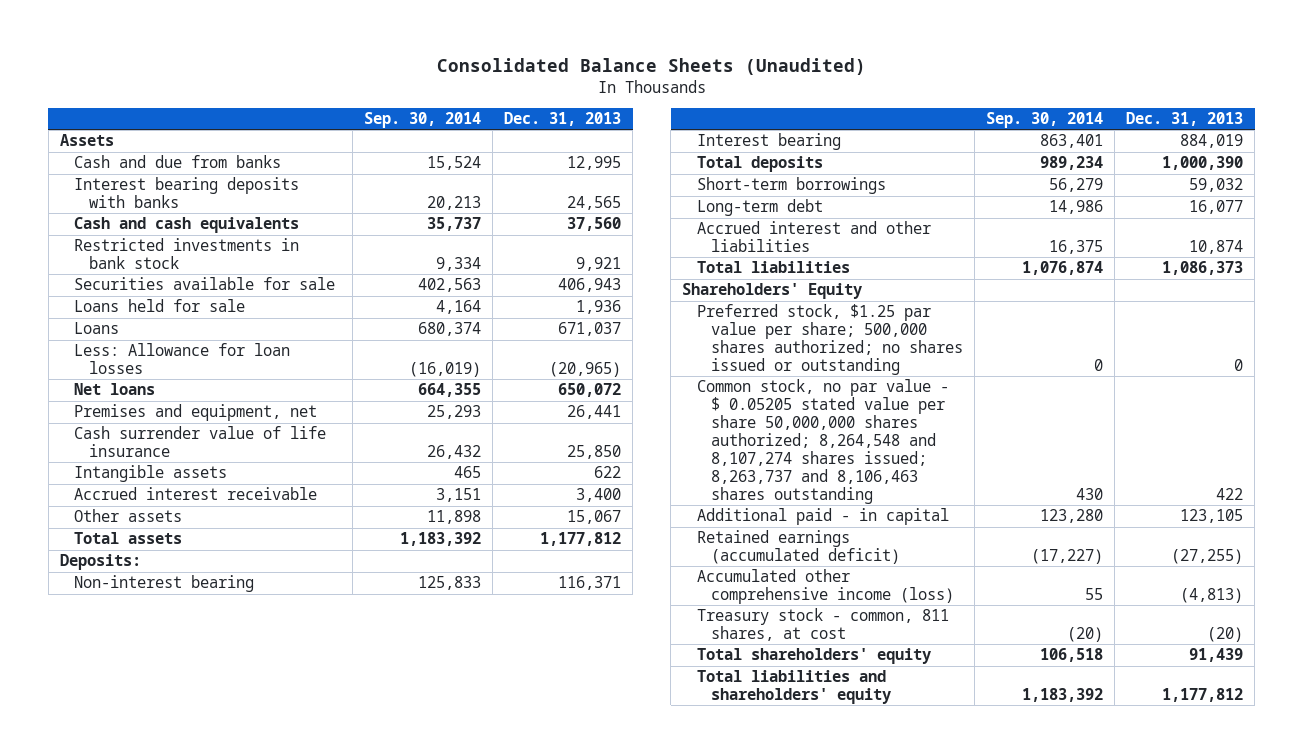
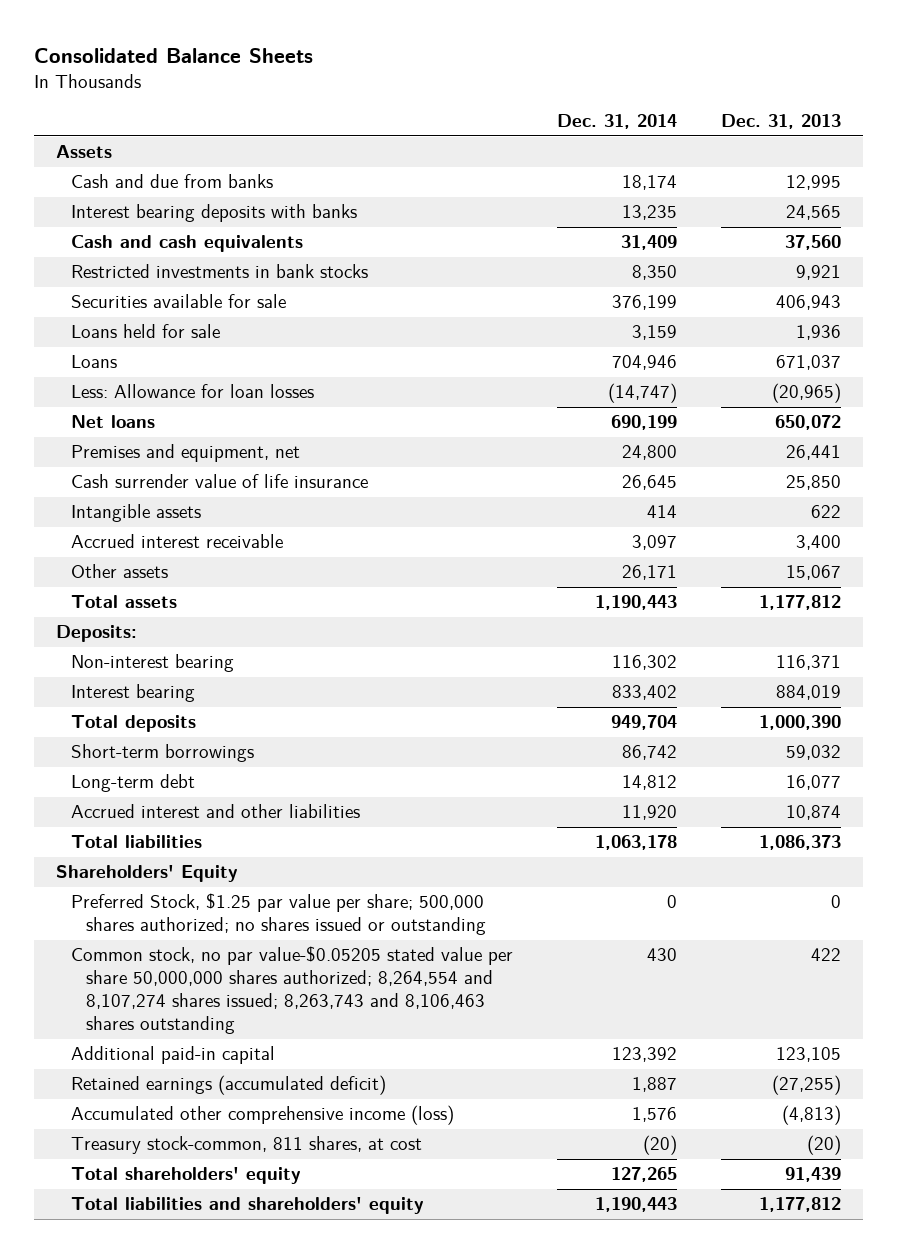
[436,58,866,76] Consolidated Balance Sheets (Unaudited) -> [34,47,314,63] Consolidated Balance Sheets
[363,112,481,129] Sep. 30, 2014 -> none
none -> [556,114,677,130] Dec. 31, 2014
[74,238,300,270] Restricted investments in bank stock -> [71,264,369,279] Restricted investments in bank stocks
[696,304,964,375] Preferred stock, $1.25 par value per share; 500,000 shares authorized; no shares issued or outstanding -> [71,893,487,936] Preferred Stock, $1.25 par value per share; 500,000 shares authorized; no shares issued or outstanding
[696,379,949,504] Common stock, no par value - $ 0.05205 stated value per share 50,000,000 shares authorized; 8,264,548 and 8,107,274 shares issued; 8,263,737 and 8,106,463 shares outstanding -> [71,946,514,1035] Common stock, no par value-$0.05205 stated value per share 50,000,000 shares authorized; 8,264,554 and 8,107,274 shares issued; 8,263,743 and 8,106,463 shares outstanding
[696,508,949,526] Additional paid - in capital -> [71,1046,276,1065] Additional paid-in capital
[696,608,949,642] Treasury stock - common, 811 shares, at cost -> [71,1136,423,1155] Treasury stock-common, 811 shares, at cost

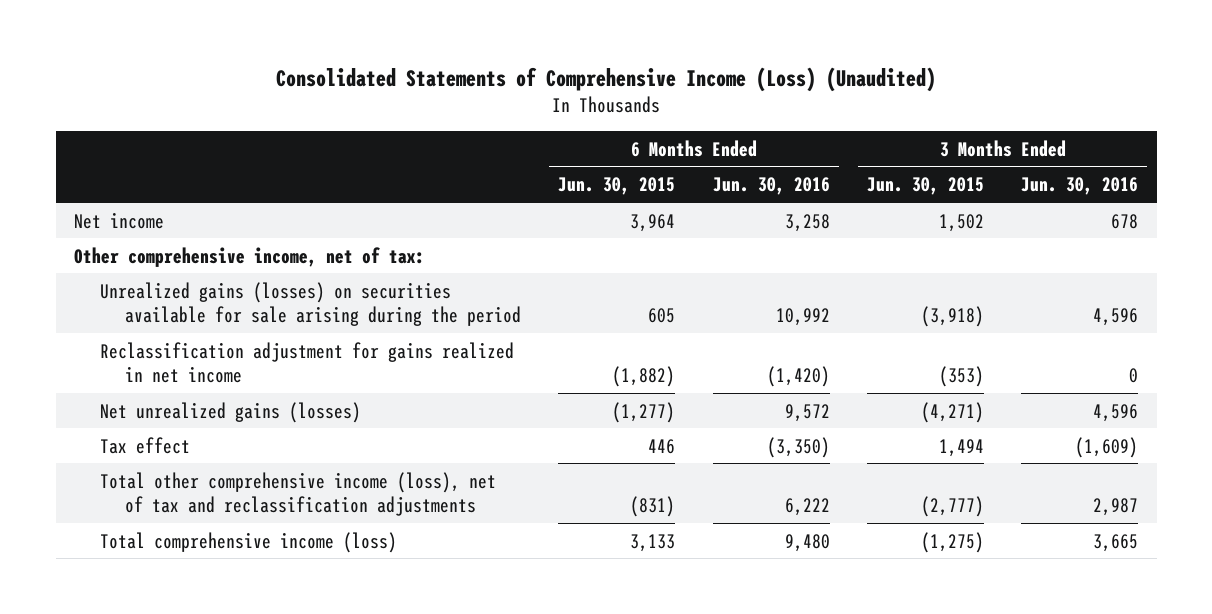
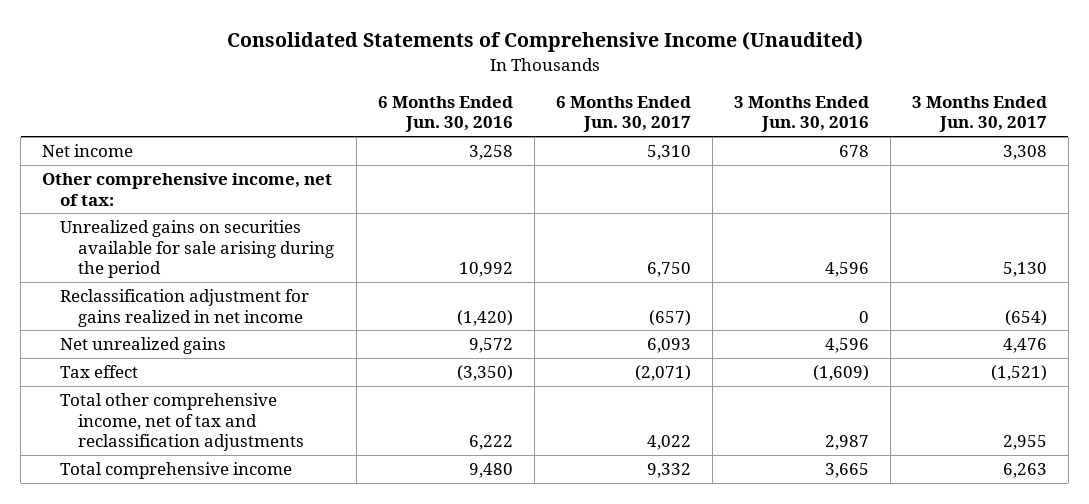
[276,66,937,92] Consolidated Statements of Comprehensive Income (Loss) (Unaudited) -> [226,31,863,53] Consolidated Statements of Comprehensive Income (Unaudited)
[558,177,676,196] Jun. 30, 2015 -> none
[866,177,984,196] Jun. 30, 2015 -> none
none -> [555,95,691,133] 6 Months Ended Jun. 30, 2017
none -> [911,95,1047,133] 3 Months Ended Jun. 30, 2017
[99,281,522,326] Unrealized gains (losses) on securities available for sale arising during the period -> [60,220,335,279] Unrealized gains on securities available for sale arising during the period
[99,401,361,423] Net unrealized gains (losses) -> [60,337,227,355] Net unrealized gains
[99,471,496,516] Total other comprehensive income (loss), net of tax and reclassification adjustments -> [60,393,305,452] Total other comprehensive income, net of tax and reclassification adjustments
[99,531,397,553] Total comprehensive income (loss) -> [60,462,293,480] Total comprehensive income

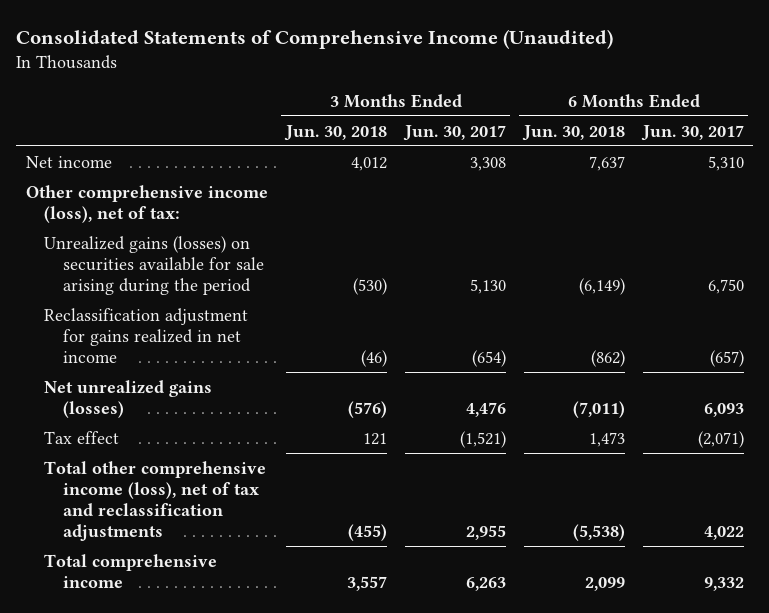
[377,95,513,133] 6 Months Ended Jun. 30, 2016 -> none
[733,95,869,133] 3 Months Ended Jun. 30, 2016 -> none
none -> [283,124,387,141] Jun. 30, 2018
none -> [521,124,625,141] Jun. 30, 2018
[42,173,333,206] Other comprehensive income, net of tax: -> [25,184,268,223] Other comprehensive income (loss), net of tax:
[60,220,335,279] Unrealized gains on securities available for sale arising during the period -> [44,235,265,296] Unrealized gains (losses) on securities available for sale arising during the period
[60,337,227,355] Net unrealized gains -> [44,379,213,418] Net unrealized gains (losses)
[60,393,305,452] Total other comprehensive income, net of tax and reclassification adjustments -> [44,460,267,542] Total other comprehensive income (loss), net of tax and reclassification adjustments

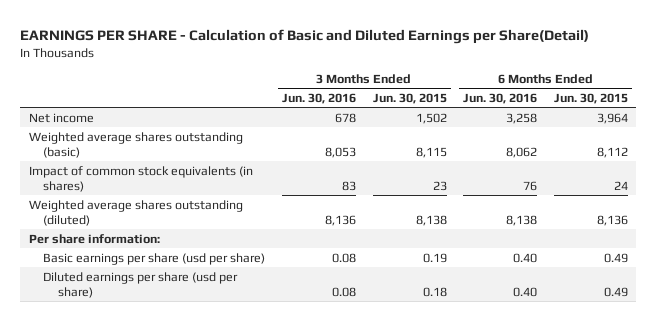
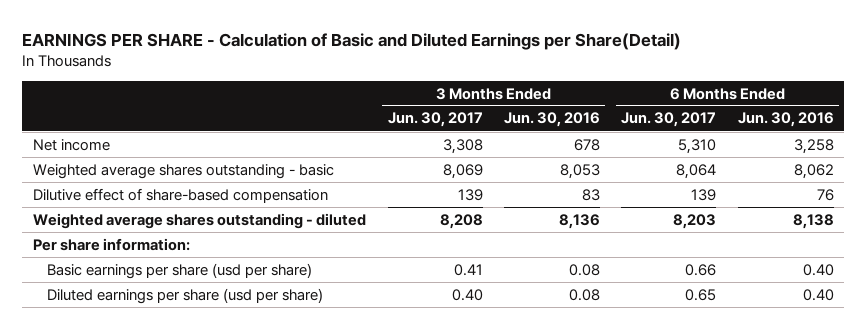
[372,92,447,104] Jun. 30, 2015 -> none
[553,92,628,104] Jun. 30, 2015 -> none
none -> [387,112,483,128] Jun. 30, 2017
none -> [621,112,717,128] Jun. 30, 2017
[28,131,243,158] Weighted average shares outstanding (basic) -> [33,163,335,179] Weighted average shares outstanding - basic
[28,165,253,192] Impact of common stock equivalents (in shares) -> [33,187,329,203] Dilutive effect of share-based compensation
[28,199,243,226] Weighted average shares outstanding (diluted) -> [33,212,367,229] Weighted average shares outstanding - diluted

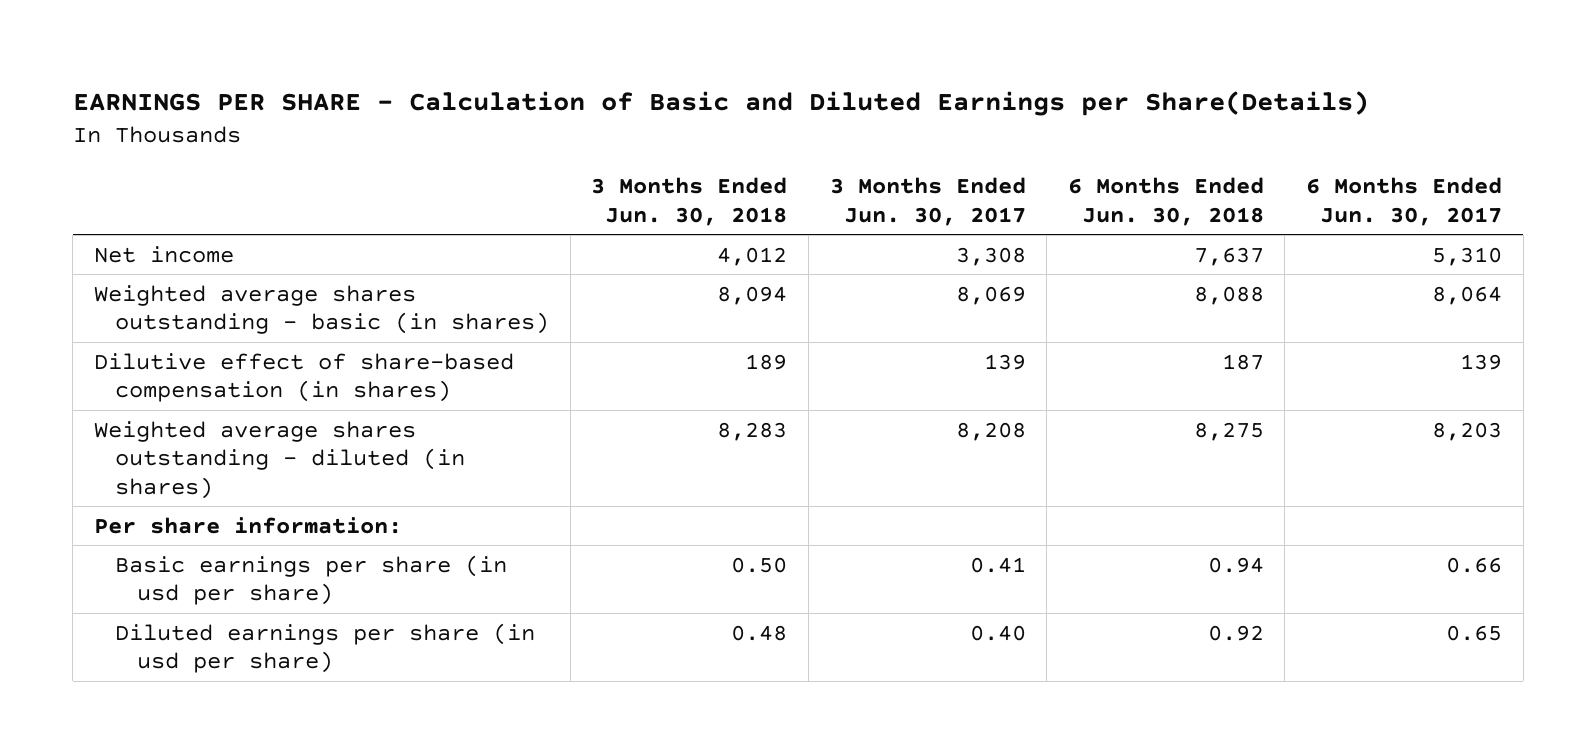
[22,32,682,50] EARNINGS PER SHARE - Calculation of Basic and Diluted Earnings per Share(Detail) -> [72,90,1369,116] EARNINGS PER SHARE - Calculation of Basic and Diluted Earnings per Share(Details)
[503,112,600,128] Jun. 30, 2016 -> none
[737,112,834,128] Jun. 30, 2016 -> none
none -> [591,177,788,226] 3 Months Ended Jun. 30, 2018
none -> [1067,177,1264,226] 6 Months Ended Jun. 30, 2018
[33,163,335,179] Weighted average shares outstanding - basic -> [93,284,550,335] Weighted average shares outstanding - basic (in shares)
[33,187,329,203] Dilutive effect of share-based compensation -> [93,352,514,403] Dilutive effect of share-based compensation (in shares)
[33,212,367,229] Weighted average shares outstanding - diluted -> [93,420,466,499] Weighted average shares outstanding - diluted (in shares)
[47,262,313,279] Basic earnings per share (usd per share) -> [115,554,508,606] Basic earnings per share (in usd per share)
[47,287,324,304] Diluted earnings per share (usd per share) -> [115,622,536,674] Diluted earnings per share (in usd per share)

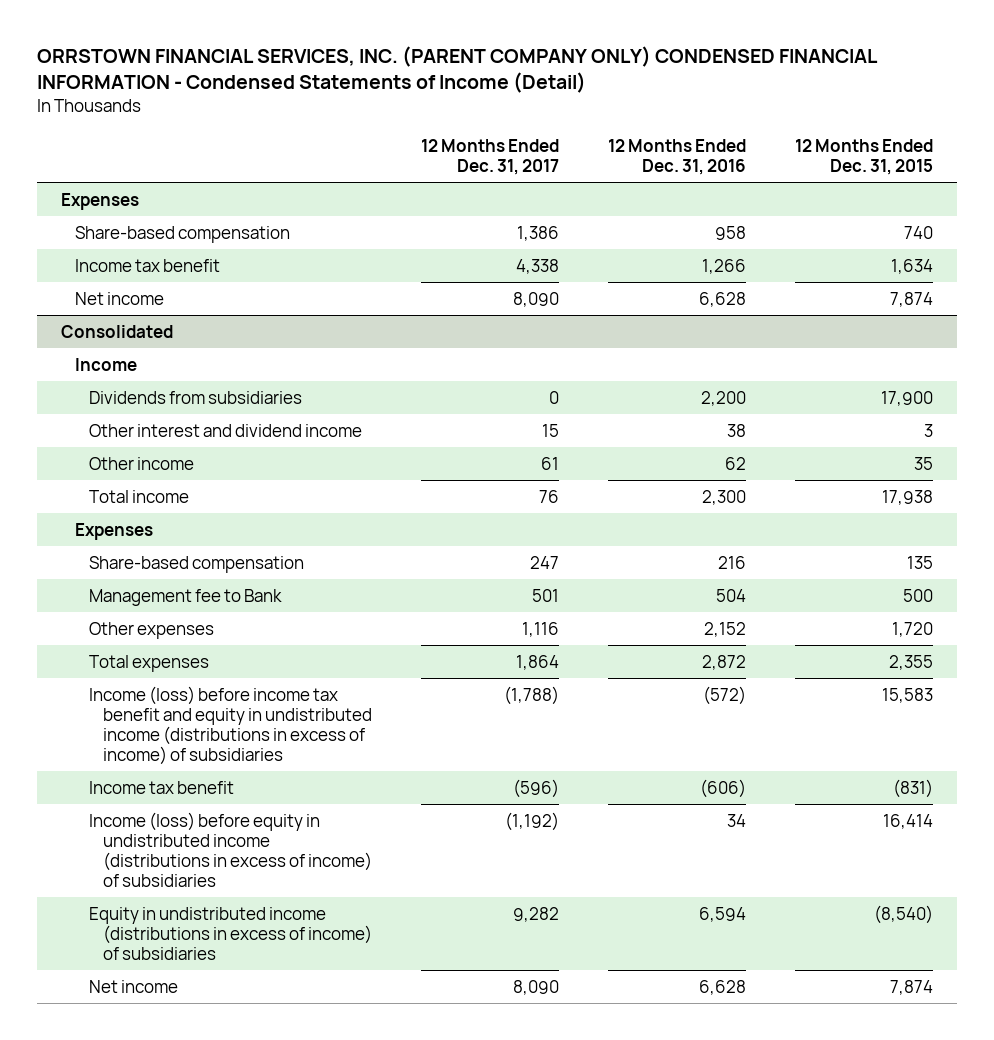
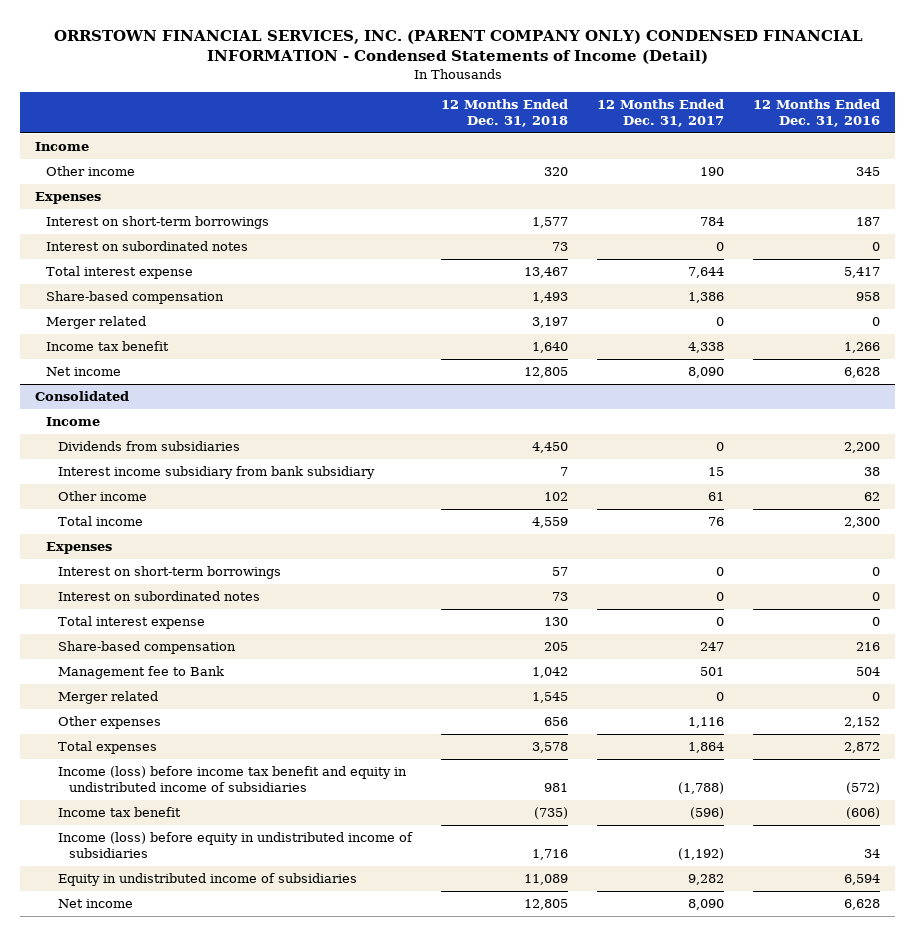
[794,138,933,175] 12 Months Ended Dec. 31, 2015 -> none
none -> [440,98,568,127] 12 Months Ended Dec. 31, 2018
none -> [34,142,89,152] Income
none -> [46,166,136,177] Other income
none -> [46,216,270,230] Interest on short-term borrowings
none -> [46,241,249,252] Interest on subordinated notes
none -> [46,266,194,280] Total interest expense
none -> [46,316,147,330] Merger related
[89,423,363,437] Other interest and dividend income -> [57,466,375,480] Interest income subsidiary from bank subsidiary
none -> [57,566,281,580] Interest on short-term borrowings
none -> [57,591,260,602] Interest on subordinated notes
none -> [57,616,205,630] Total interest expense
none -> [57,691,158,705] Merger related
[89,685,373,765] Income (loss) before income tax benefit and equity in undistributed income (distributions in excess of income) of subsidiaries -> [57,766,407,793] Income (loss) before income tax benefit and equity in undistributed income of subsidiaries
[89,811,373,887] Income (loss) before equity in undistributed income (distributions in excess of income) of subsidiaries -> [57,832,413,859] Income (loss) before equity in undistributed income of subsidiaries
[89,906,373,960] Equity in undistributed income (distributions in excess of income) of subsidiaries -> [57,873,357,887] Equity in undistributed income of subsidiaries

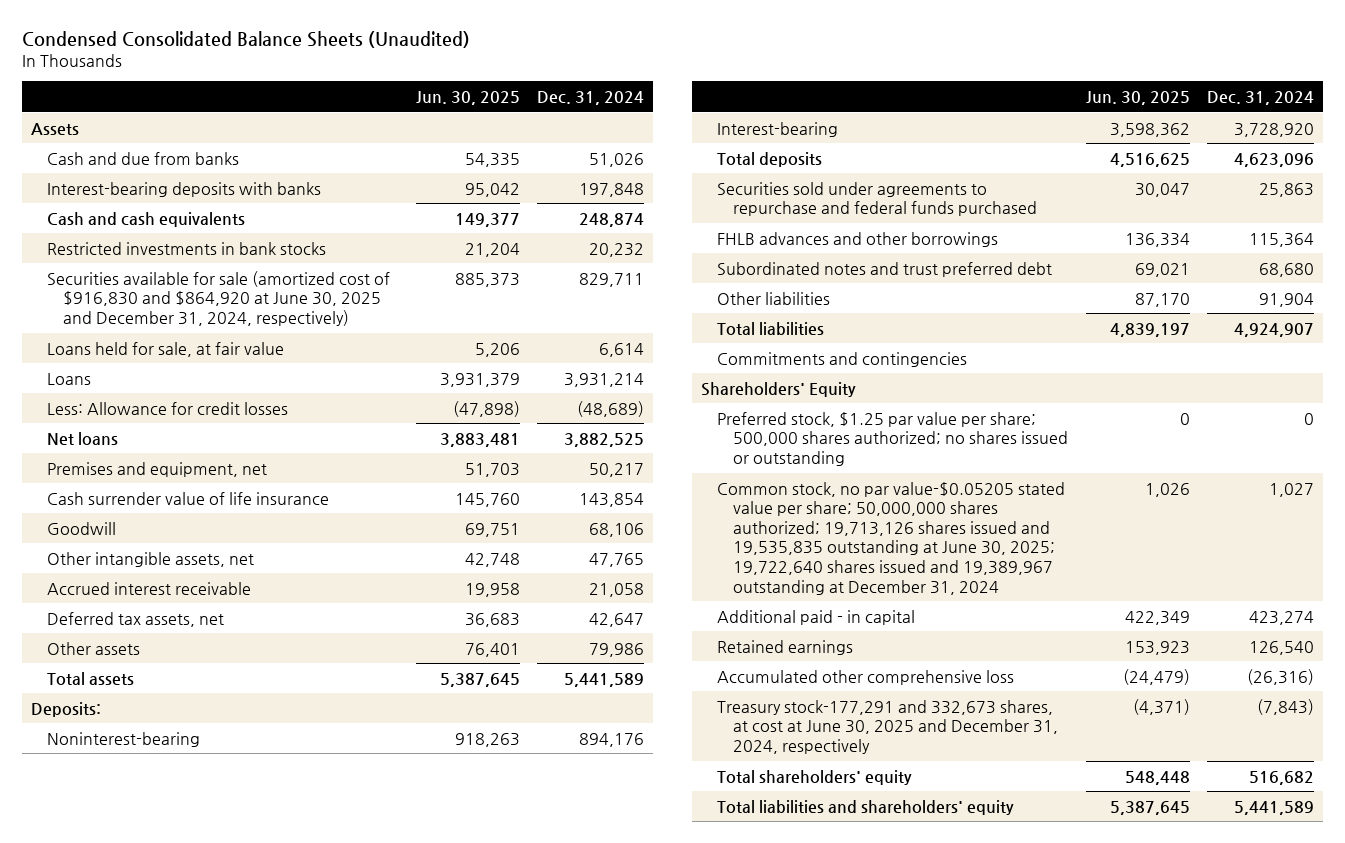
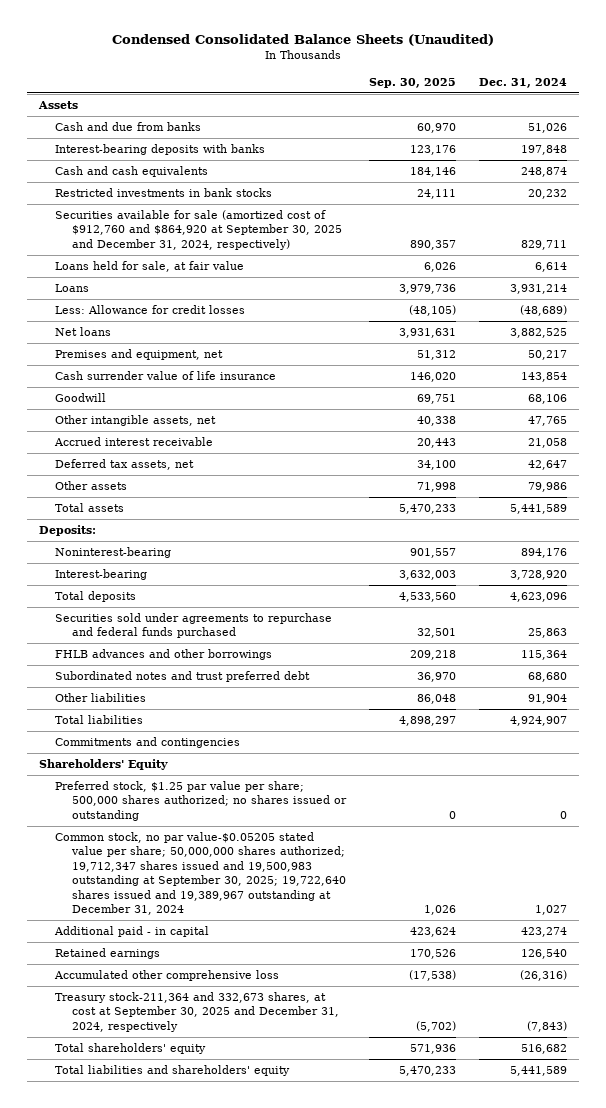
[415,90,520,105] Jun. 30, 2025 -> none
none -> [369,77,457,88] Sep. 30, 2025
[46,270,390,326] Securities available for sale (amortized cost of $916,830 and $864,920 at June 30, 2025 and December 31, 2024, respectively) -> [55,210,342,250] Securities available for sale (amortized cost of $912,760 and $864,920 at September 30, 2025 and December 31, 2024, respectively)
[716,481,1065,595] Common stock, no par value-$0.05205 stated value per share; 50,000,000 shares authorized; 19,713,126 shares issued and 19,535,835 outstanding at June 30, 2025; 19,722,640 shares issued and 19,389,967 outstanding at December 31, 2024 -> [55,832,346,916] Common stock, no par value-$0.05205 stated value per share; 50,000,000 shares authorized; 19,712,347 shares issued and 19,500,983 outstanding at September 30, 2025; 19,722,640 shares issued and 19,389,967 outstanding at December 31, 2024
[716,699,1058,754] Treasury stock-177,291 and 332,673 shares, at cost at June 30, 2025 and December 31, 2024, respectively -> [55,992,339,1032] Treasury stock-211,364 and 332,673 shares, at cost at September 30, 2025 and December 31, 2024, respectively

